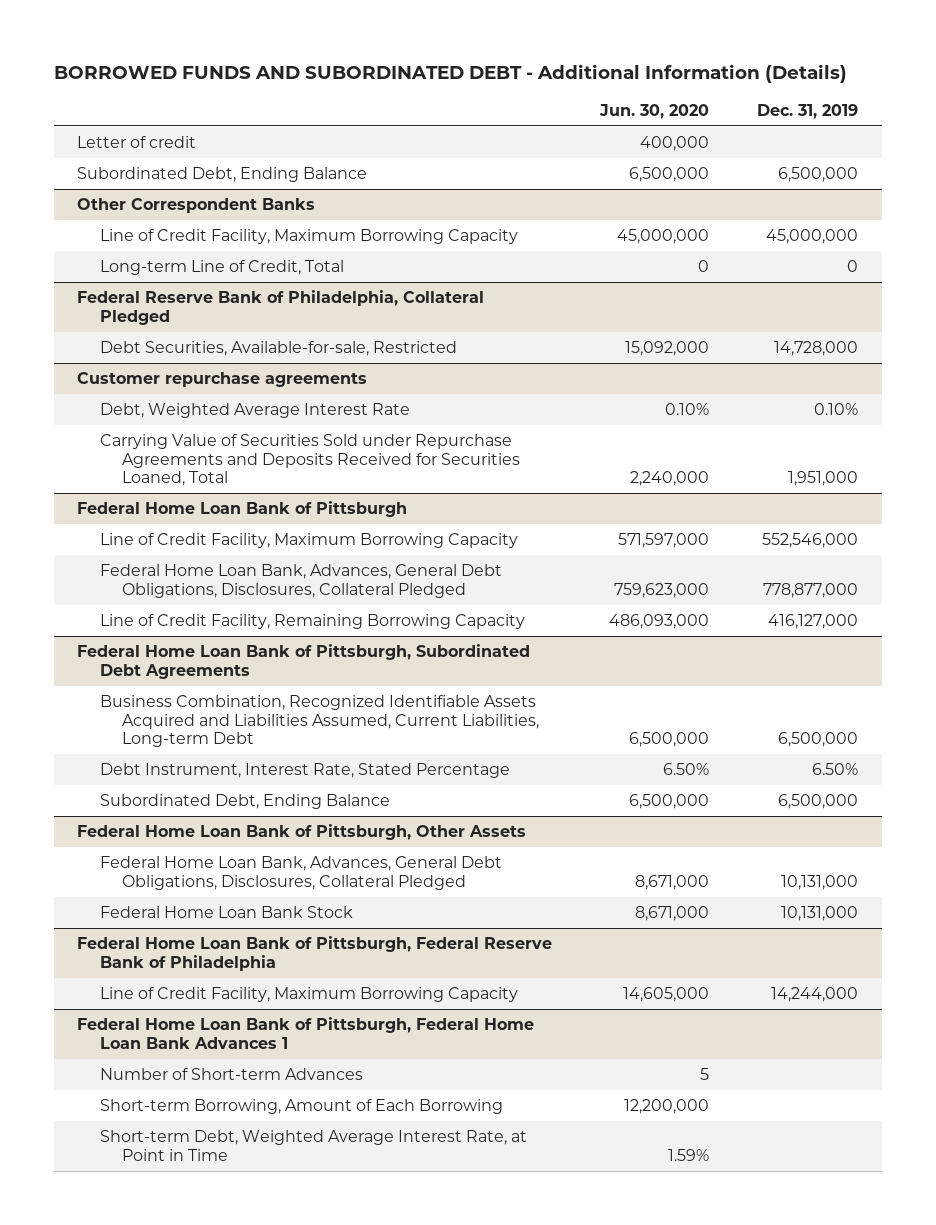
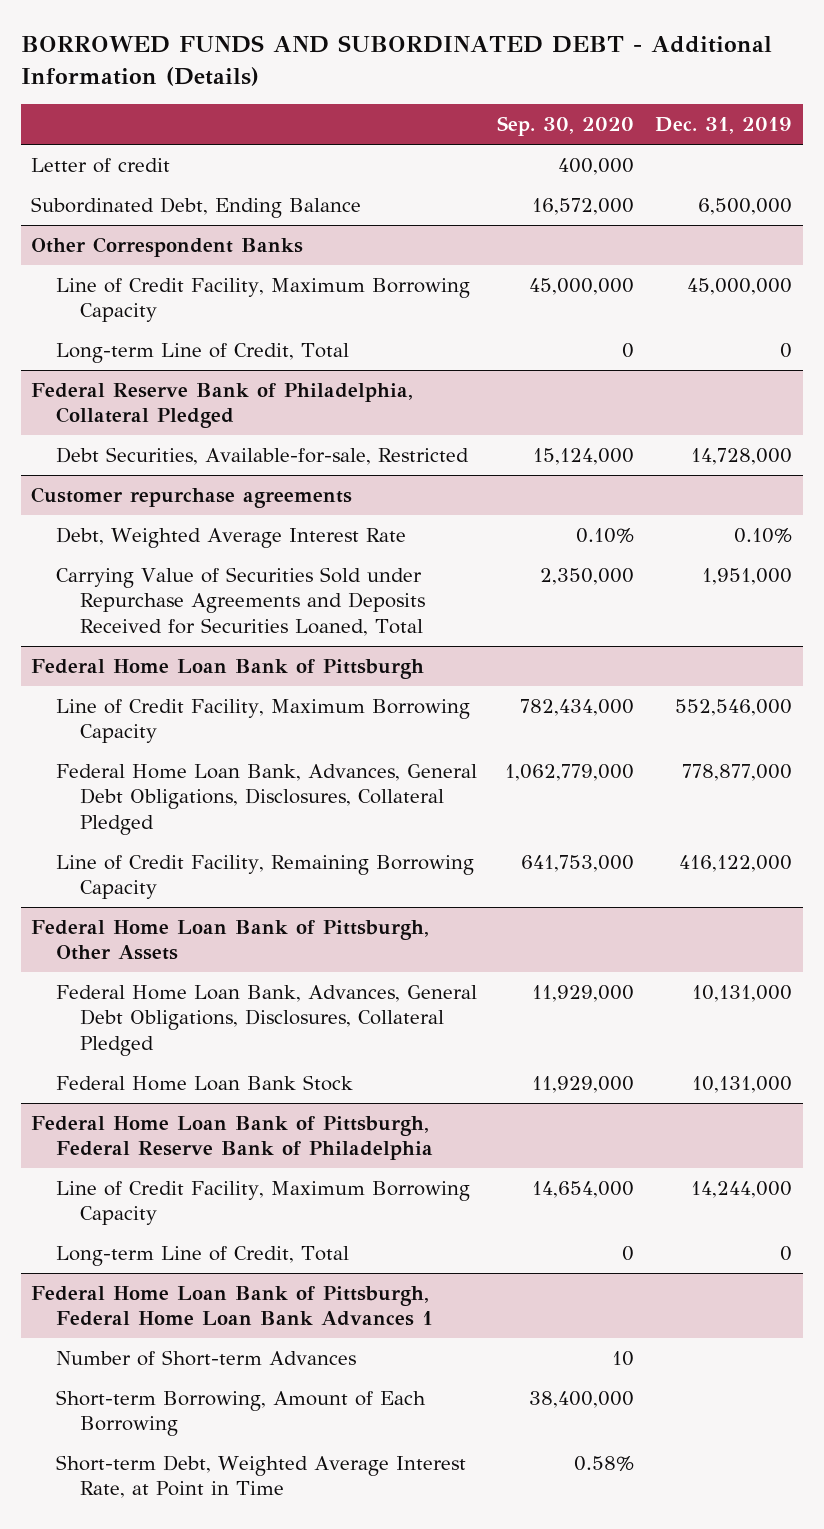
[599,103,710,119] Jun. 30, 2020 -> none
none -> [497,116,635,137] Sep. 30, 2020
[77,644,531,679] Federal Home Loan Bank of Pittsburgh, Subordinated Debt Agreements -> none
[99,695,540,748] Business Combination, Recognized Identifiable Assets Acquired and Liabilities Assumed, Current Liabilities, Long-term Debt -> none
[99,763,510,779] Debt Instrument, Interest Rate, Stated Percentage -> none
[99,794,390,810] Subordinated Debt, Ending Balance -> none
[768,614,859,630] 416,127,000 -> [679,854,793,872] 416,122,000
none -> [55,1245,349,1266] Long-term Line of Credit, Total

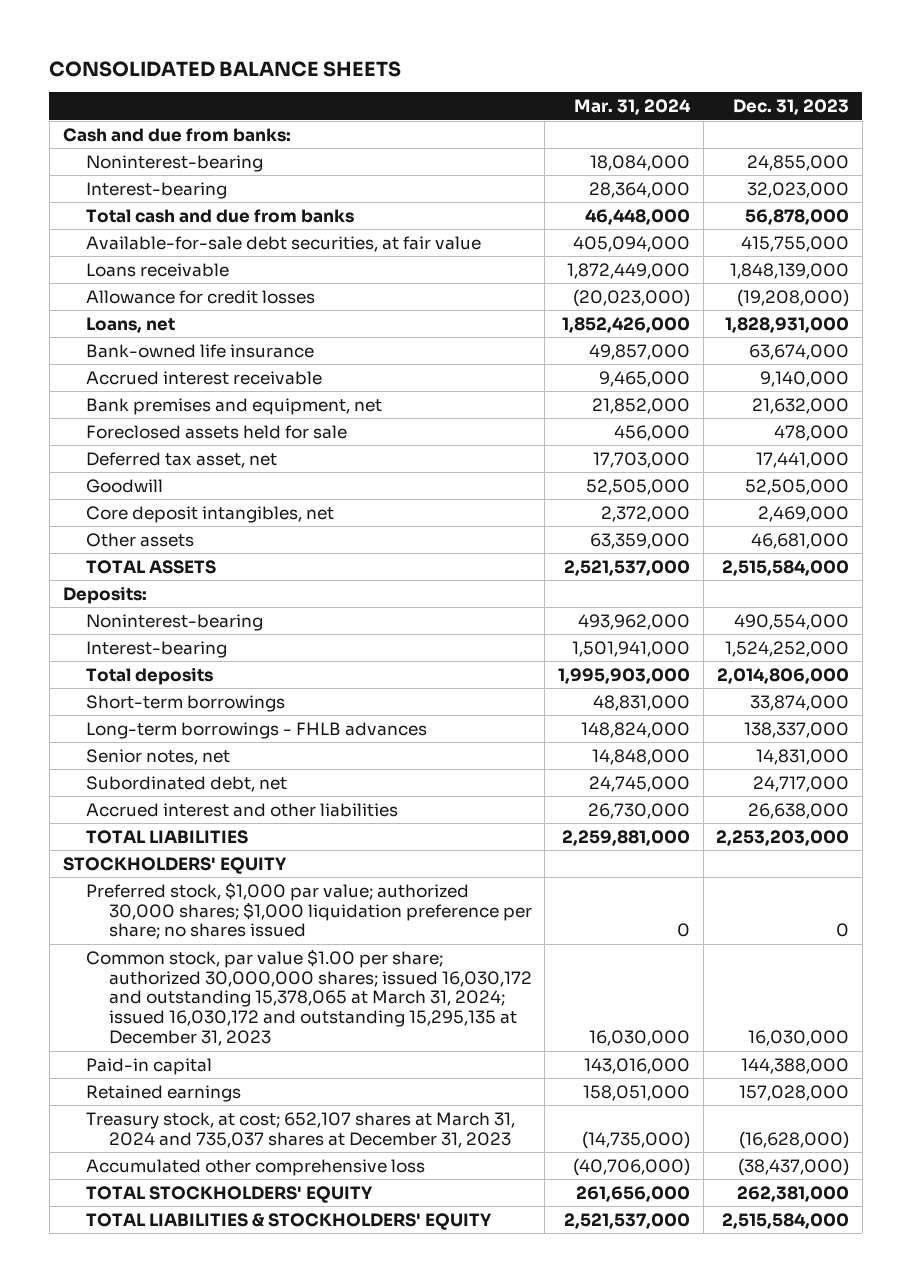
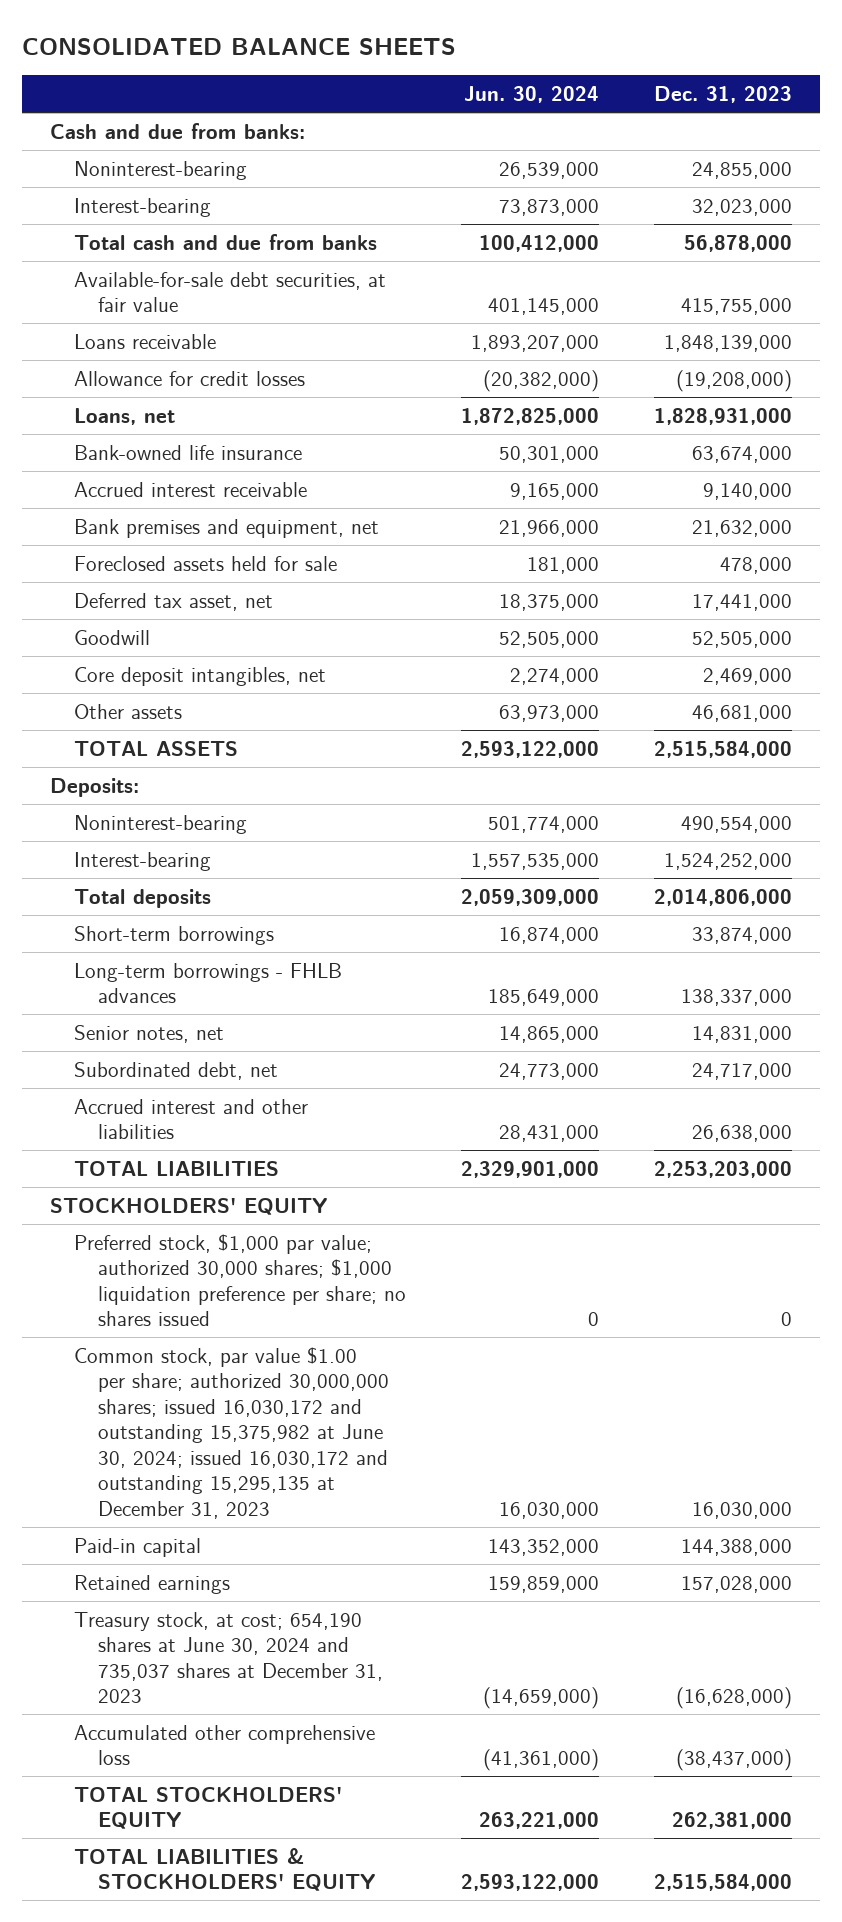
[574,99,692,116] Mar. 31, 2024 -> none
none -> [463,86,599,104] Jun. 30, 2024
[85,948,532,1047] Common stock, par value $1.00 per share; authorized 30,000,000 shares; issued 16,030,172 and outstanding 15,378,065 at March 31, 2024; issued 16,030,172 and outstanding 15,295,135 at December 31, 2023 -> [73,1346,389,1519] Common stock, par value $1.00 per share; authorized 30,000,000 shares; issued 16,030,172 and outstanding 15,375,982 at June 30, 2024; issued 16,030,172 and outstanding 15,295,135 at December 31, 2023
[85,1111,515,1148] Treasury stock, at cost; 652,107 shares at March 31, 2024 and 735,037 shares at December 31, 2023 -> [73,1611,383,1704] Treasury stock, at cost; 654,190 shares at June 30, 2024 and 735,037 shares at December 31, 2023

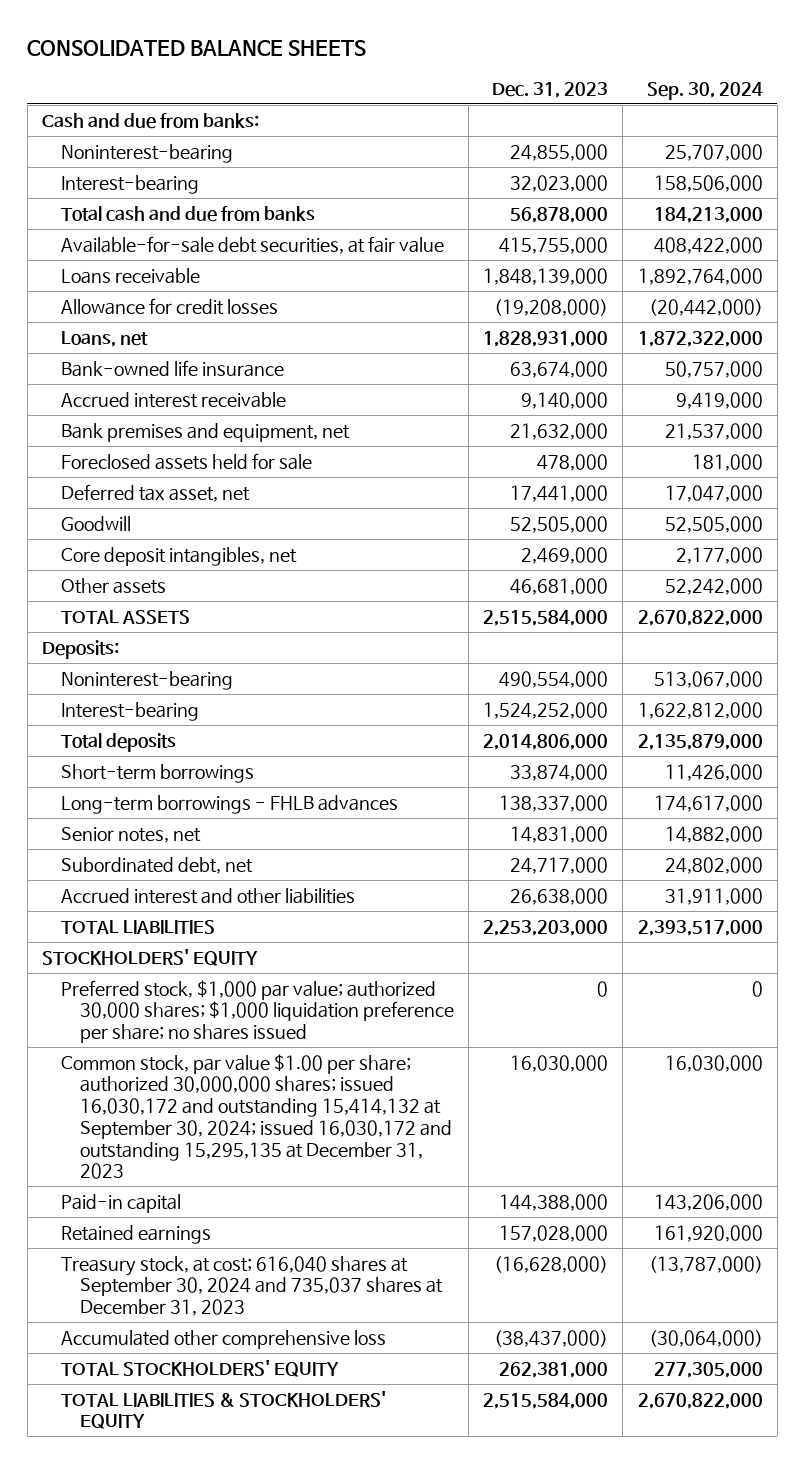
[463,86,599,104] Jun. 30, 2024 -> none
none -> [646,81,763,100] Sep. 30, 2024
[73,1346,389,1519] Common stock, par value $1.00 per share; authorized 30,000,000 shares; issued 16,030,172 and outstanding 15,375,982 at June 30, 2024; issued 16,030,172 and outstanding 15,295,135 at December 31, 2023 -> [61,1053,453,1180] Common stock, par value $1.00 per share; authorized 30,000,000 shares; issued 16,030,172 and outstanding 15,414,132 at September 30, 2024; issued 16,030,172 and outstanding 15,295,135 at December 31, 2023
[73,1611,383,1704] Treasury stock, at cost; 654,190 shares at June 30, 2024 and 735,037 shares at December 31, 2023 -> [61,1255,444,1317] Treasury stock, at cost; 616,040 shares at September 30, 2024 and 735,037 shares at December 31, 2023

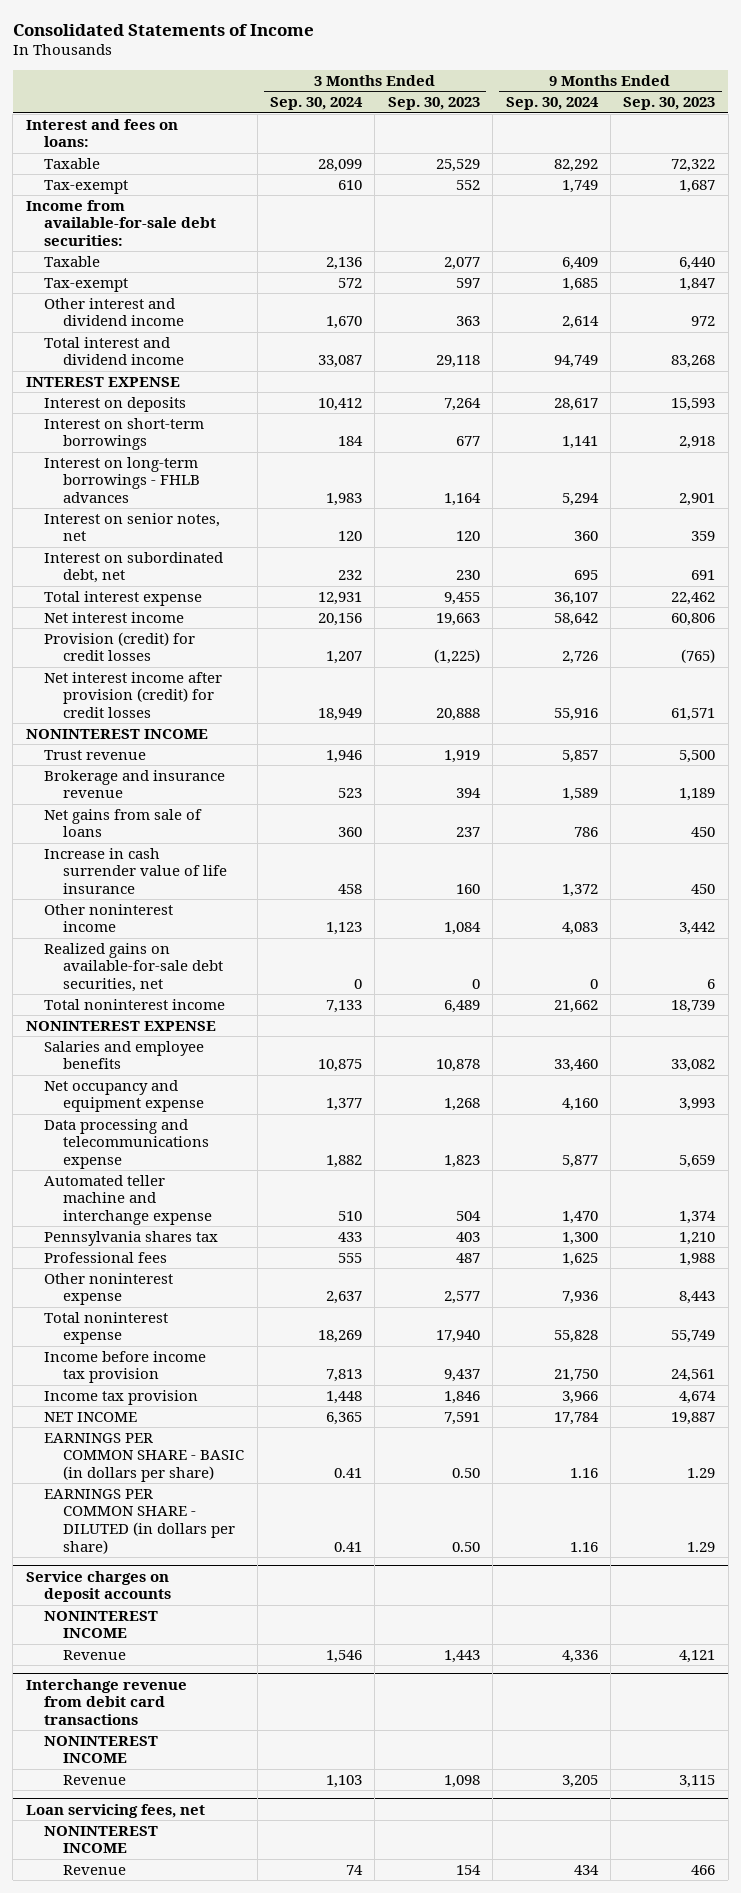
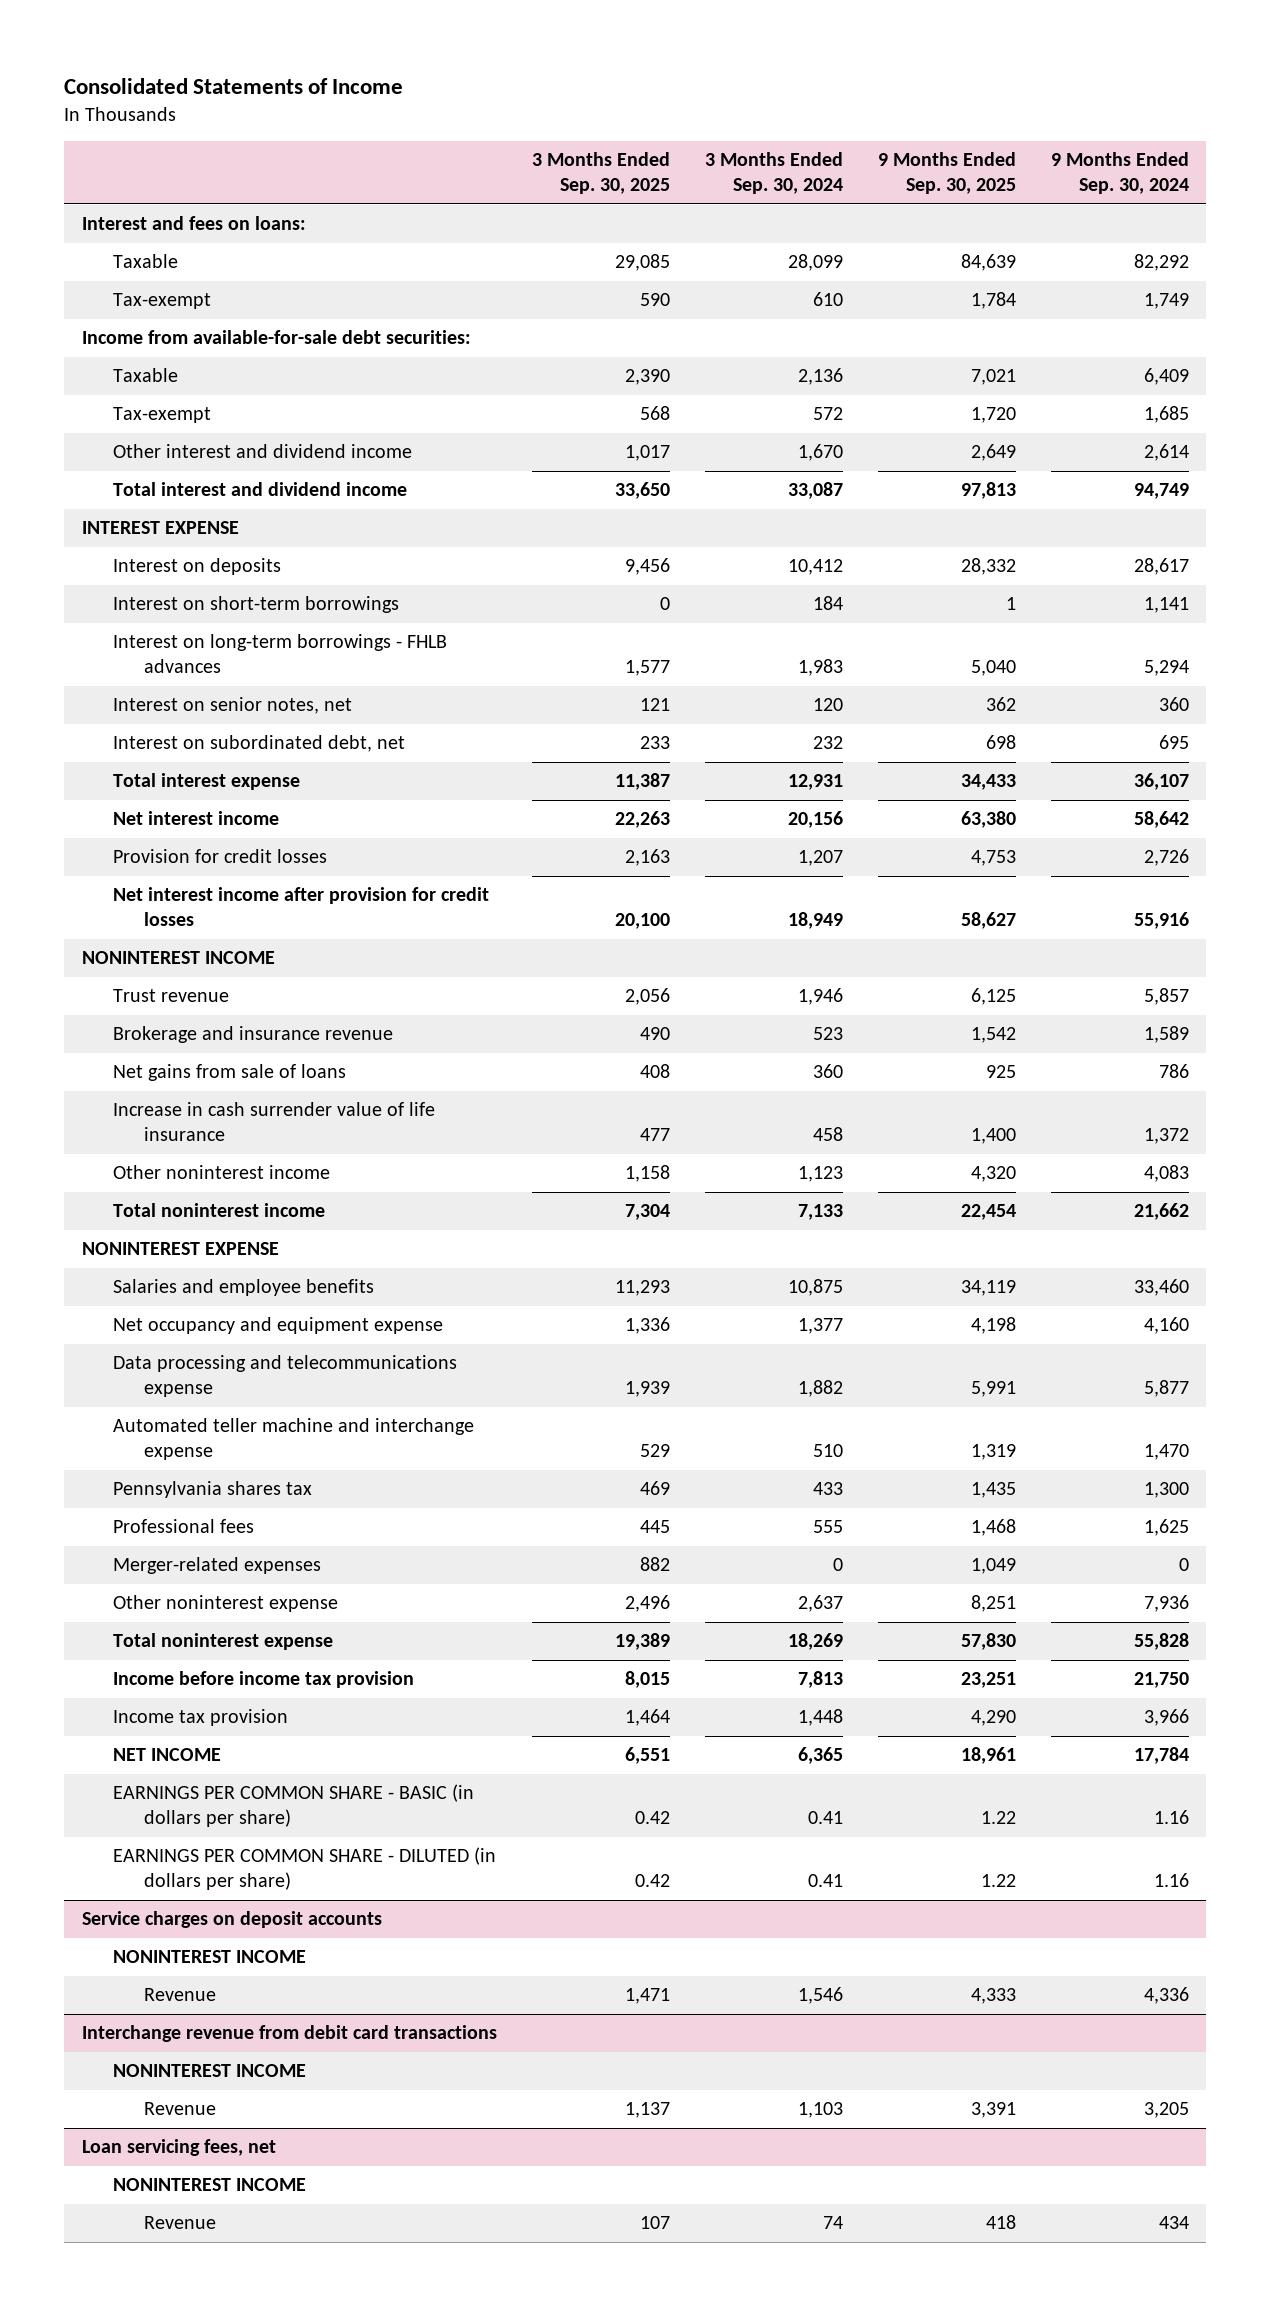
[387,97,480,111] Sep. 30, 2023 -> none
[623,97,716,111] Sep. 30, 2023 -> none
none -> [531,152,670,194] 3 Months Ended Sep. 30, 2025
none -> [877,152,1016,194] 9 Months Ended Sep. 30, 2025
[44,631,196,662] Provision (credit) for credit losses -> [112,849,327,864] Provision for credit losses
[44,671,223,719] Net interest income after provision (credit) for credit losses -> [112,887,489,927] Net interest income after provision for credit losses
[44,942,224,993] Realized gains on available-for-sale debt securities, net -> none
none -> [112,1557,321,1575] Merger-related expenses

